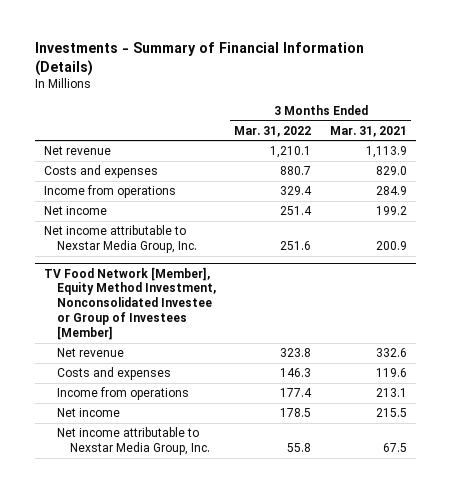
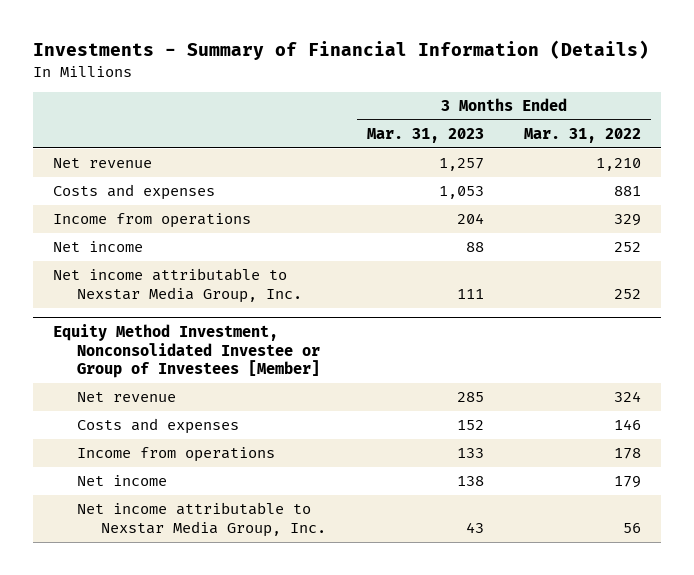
[329,125,407,137] Mar. 31, 2021 -> none
none -> [366,128,484,144] Mar. 31, 2023
[270,146,312,159] 1,210.1 -> [596,158,642,172] 1,210
[280,166,312,176] 880.7 -> [614,186,642,197] 881
[280,186,313,196] 329.4 -> [614,214,642,227] 329
[280,206,313,216] 251.4 -> [614,242,642,253] 252
[280,241,312,251] 251.6 -> [614,289,642,300] 252
[43,266,216,340] TV Food Network [Member], Equity Method Investment, Nonconsolidated Investee or Group of Investees [Member] -> [53,323,321,379] Equity Method Investment, Nonconsolidated Investee or Group of Investees [Member]
[280,348,312,358] 323.8 -> [614,391,642,403] 324
[280,368,312,378] 146.3 -> [614,419,642,431] 146
[280,388,313,398] 177.4 -> [614,448,642,460] 178
[280,408,312,418] 178.5 -> [614,476,642,489] 179
[287,443,312,453] 55.8 -> [623,523,642,534] 56

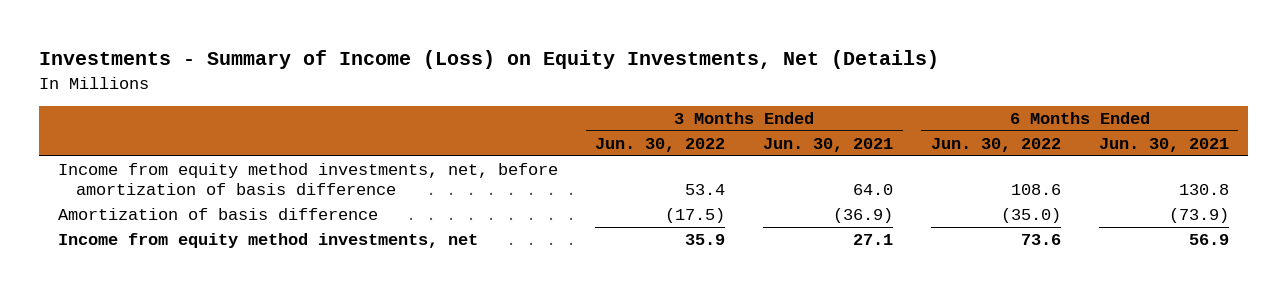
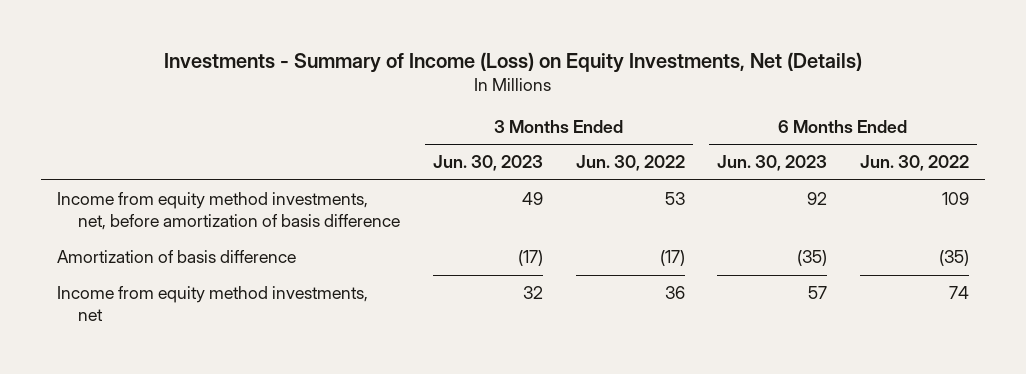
[763,137,894,152] Jun. 30, 2021 -> none
[1098,137,1229,152] Jun. 30, 2021 -> none
none -> [432,155,543,172] Jun. 30, 2023
none -> [717,155,828,172] Jun. 30, 2023
[685,184,726,196] 53.4 -> [664,192,685,206] 53
[1010,184,1061,196] 108.6 -> [941,192,969,206] 109
[665,208,726,224] (17.5) -> [659,250,685,267] (17)
[1000,208,1061,224] (35.0) -> [938,250,969,267] (35)
[685,234,726,246] 35.9 -> [664,286,685,300] 36
[1020,234,1061,246] 73.6 -> [948,286,969,300] 74

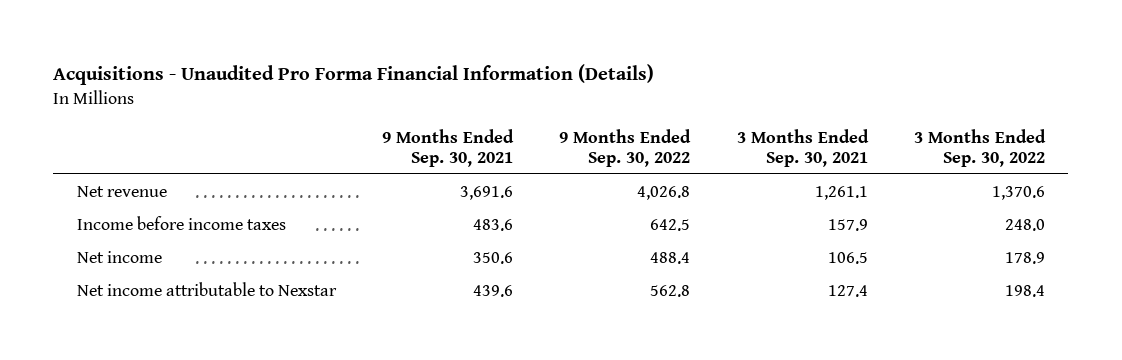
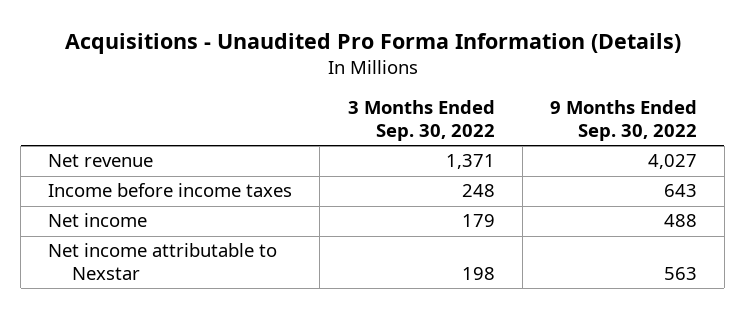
[53,64,655,86] Acquisitions - Unaudited Pro Forma Financial Information (Details) -> [64,33,681,55] Acquisitions - Unaudited Pro Forma Information (Details)
[381,128,514,167] 9 Months Ended Sep. 30, 2021 -> none
[736,128,869,167] 3 Months Ended Sep. 30, 2021 -> none
[637,185,691,200] 4,026.8 -> [647,154,697,170] 4,027
[992,185,1046,200] 1,370.6 -> [445,154,495,170] 1,371
[650,218,691,231] 642.5 -> [663,184,697,198] 643
[1005,218,1046,231] 248.0 -> [461,184,495,198] 248
[650,251,691,264] 488.4 -> [663,214,697,228] 488
[1005,251,1046,264] 178.9 -> [461,214,495,228] 179
[650,284,691,297] 562.8 -> [663,267,697,281] 563
[1005,284,1046,297] 198.4 -> [461,267,495,281] 198

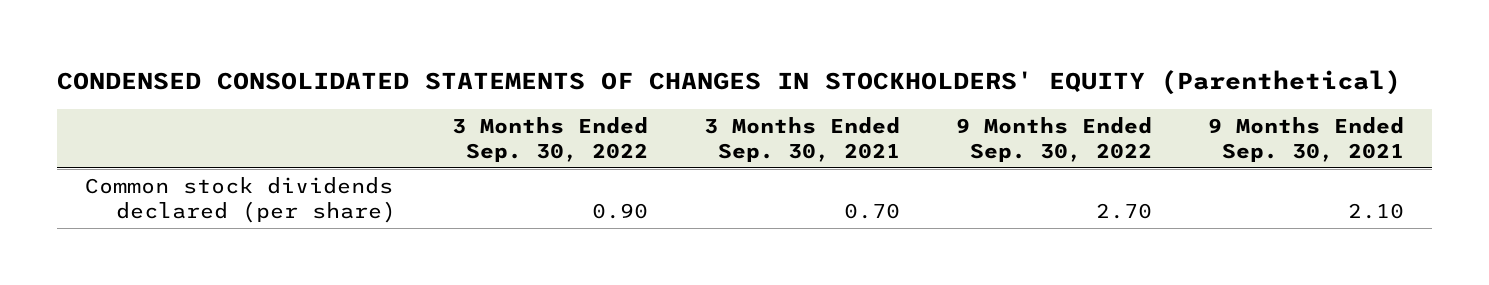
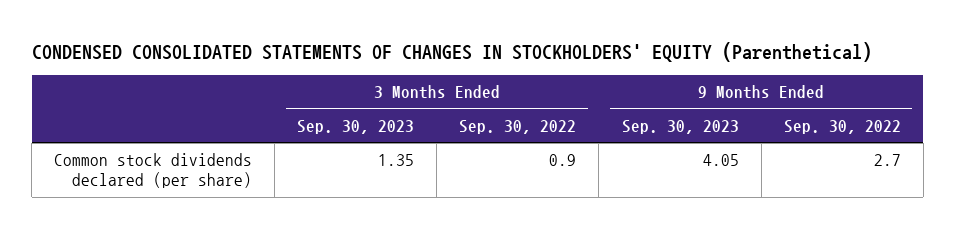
[704,116,901,163] 3 Months Ended Sep. 30, 2021 -> none
[1207,116,1404,163] 9 Months Ended Sep. 30, 2021 -> none
none -> [297,119,415,134] Sep. 30, 2023
none -> [621,119,739,134] Sep. 30, 2023
[592,203,649,220] 0.90 -> [549,154,577,167] 0.9
[1095,203,1152,220] 2.70 -> [873,154,901,167] 2.7

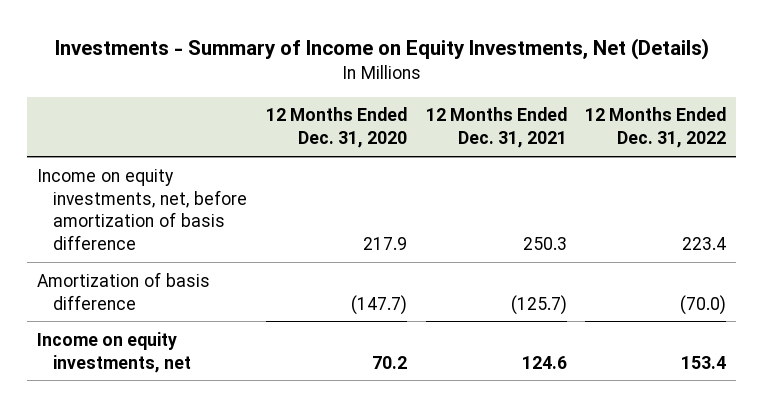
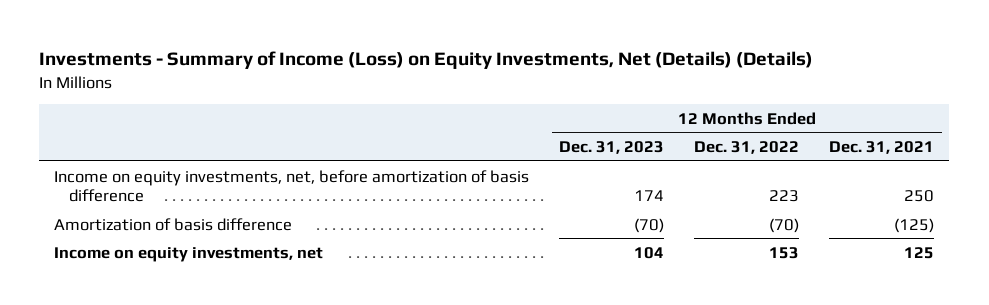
[54,37,709,60] Investments - Summary of Income on Equity Investments, Net (Details) -> [39,51,814,70] Investments - Summary of Income (Loss) on Equity Investments, Net (Details) (Details)
[265,107,407,149] 12 Months Ended Dec. 31, 2020 -> none
none -> [559,141,665,155] Dec. 31, 2023
[522,237,567,251] 250.3 -> [904,190,935,203] 250
[682,237,727,251] 223.4 -> [769,190,800,203] 223
[510,294,567,315] (125.7) -> [894,217,935,233] (125)
[680,294,727,315] (70.0) -> [769,217,800,233] (70)
[521,355,567,369] 124.6 -> [904,246,935,259] 125
[681,355,727,369] 153.4 -> [769,246,800,259] 153

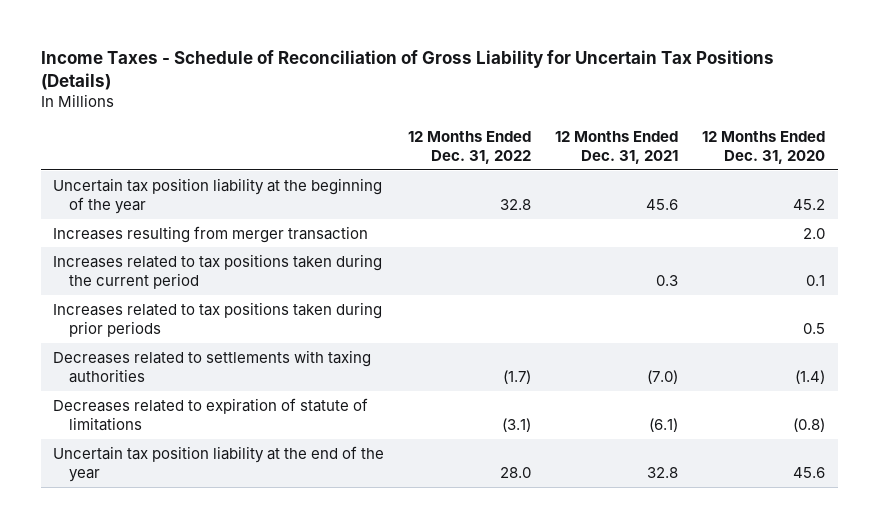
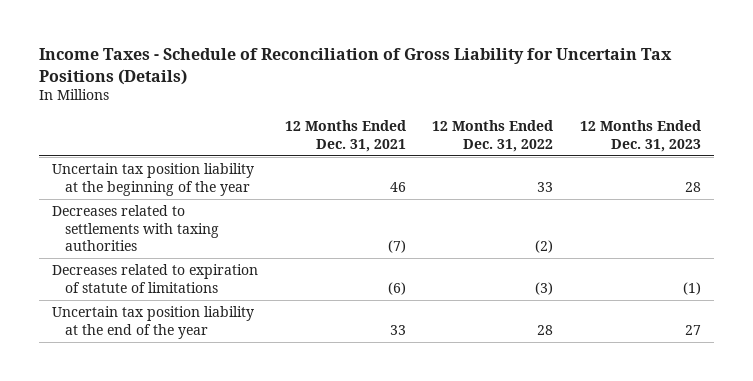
[702,130,826,165] 12 Months Ended Dec. 31, 2020 -> none
none -> [579,120,701,152] 12 Months Ended Dec. 31, 2023
[52,225,368,243] Increases resulting from merger transaction -> none
[52,253,382,289] Increases related to tax positions taken during the current period -> none
[52,301,382,337] Increases related to tax positions taken during prior periods -> none
[500,198,532,210] 32.8 -> [537,181,554,192] 33
[646,198,679,210] 45.6 -> [389,181,406,192] 46
[503,369,532,384] (1.7) -> [535,240,554,254] (2)
[647,369,679,384] (7.0) -> [387,240,406,254] (7)
[502,417,532,432] (3.1) -> [535,281,554,295] (3)
[649,417,679,432] (6.1) -> [387,281,406,295] (6)
[500,466,532,478] 28.0 -> [537,324,554,335] 28
[647,466,679,478] 32.8 -> [389,324,406,335] 33

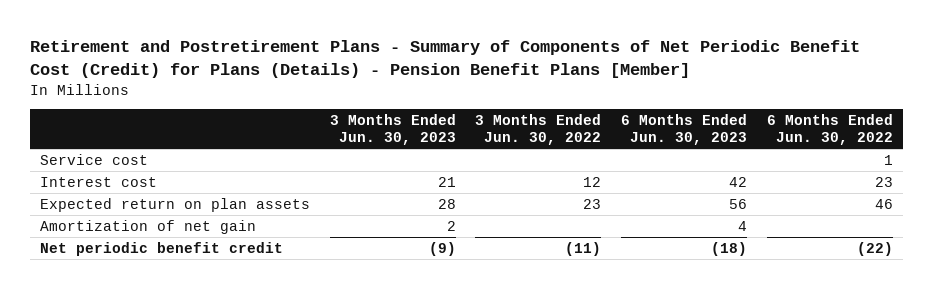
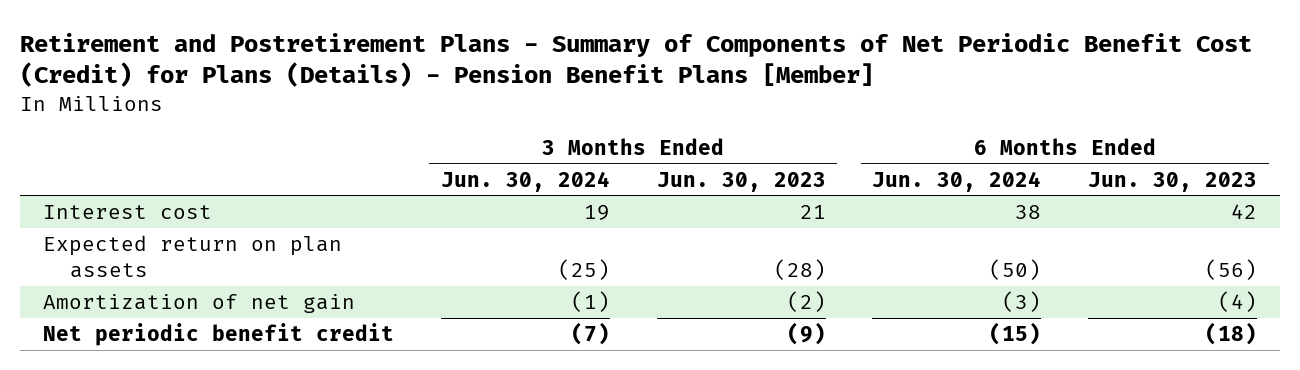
[475,113,602,146] 3 Months Ended Jun. 30, 2022 -> none
[767,113,894,146] 6 Months Ended Jun. 30, 2022 -> none
none -> [440,170,610,192] Jun. 30, 2024
none -> [872,170,1042,192] Jun. 30, 2024
[39,153,148,165] Service cost -> none
[437,198,456,209] 28 -> [773,258,826,280] (28)
[729,198,748,209] 56 -> [1204,258,1257,280] (56)
[446,220,456,231] 2 -> [786,291,826,313] (2)
[738,220,748,231] 4 -> [1217,291,1257,313] (4)

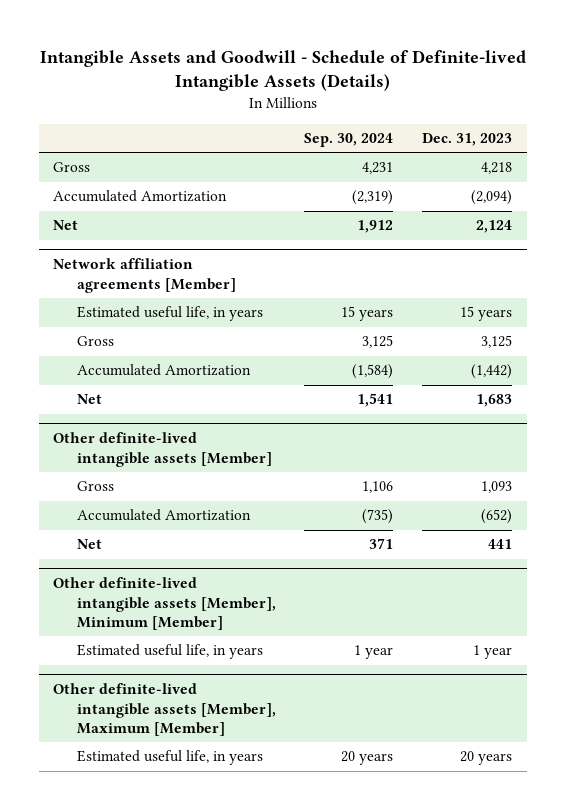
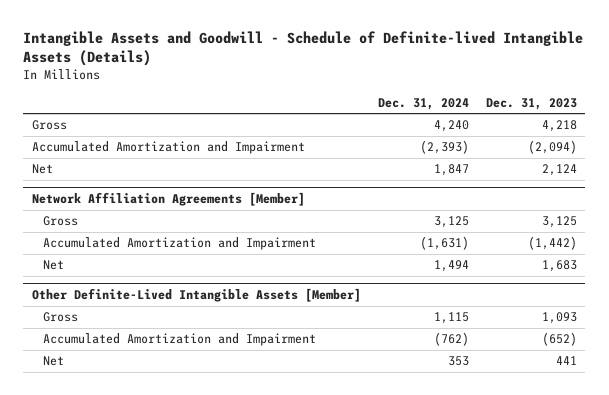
[304,132,394,147] Sep. 30, 2024 -> none
none -> [377,97,469,110] Dec. 31, 2024
[52,190,227,203] Accumulated Amortization -> [31,141,305,155] Accumulated Amortization and Impairment
[76,306,263,322] Estimated useful life, in years -> none
[52,258,236,293] Network affiliation agreements [Member] -> [31,192,305,207] Network Affiliation Agreements [Member]
[76,364,251,377] Accumulated Amortization -> [42,237,316,251] Accumulated Amortization and Impairment
[52,432,272,467] Other definite-lived intangible assets [Member] -> [31,288,361,303] Other Definite-Lived Intangible Assets [Member]
[76,509,251,522] Accumulated Amortization -> [42,333,316,347] Accumulated Amortization and Impairment
[52,577,276,630] Other definite-lived intangible assets [Member], Minimum [Member] -> none
[76,644,263,660] Estimated useful life, in years -> none
[52,683,276,736] Other definite-lived intangible assets [Member], Maximum [Member] -> none
[76,750,263,766] Estimated useful life, in years -> none

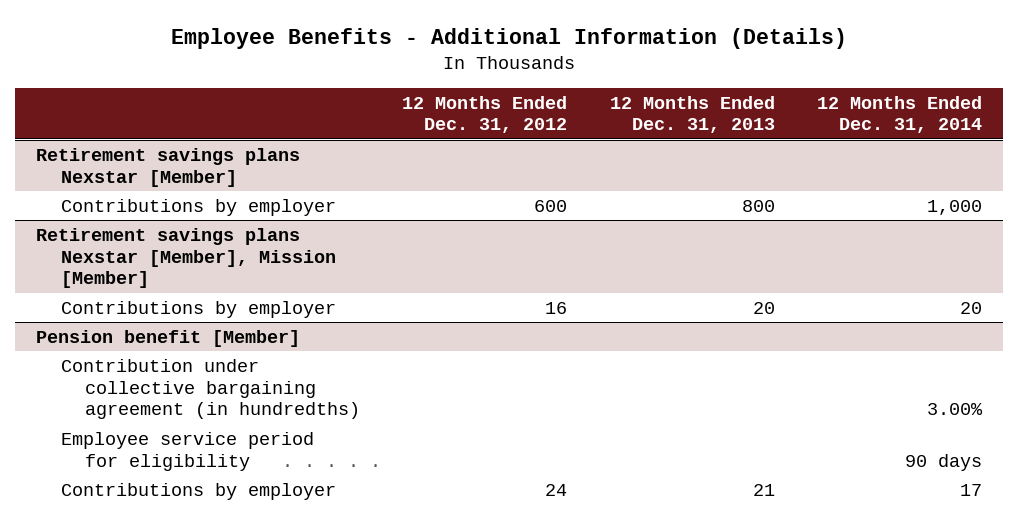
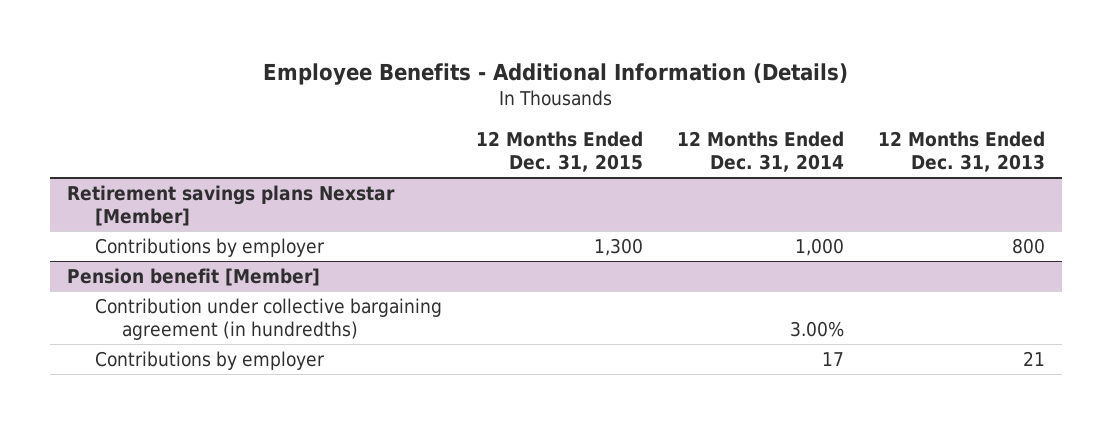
[402,95,568,134] 12 Months Ended Dec. 31, 2012 -> none
none -> [475,130,643,173] 12 Months Ended Dec. 31, 2015
[36,227,336,289] Retirement savings plans Nexstar [Member], Mission [Member] -> none
[60,300,336,318] Contributions by employer -> none
[60,431,314,471] Employee service period for eligibility -> none

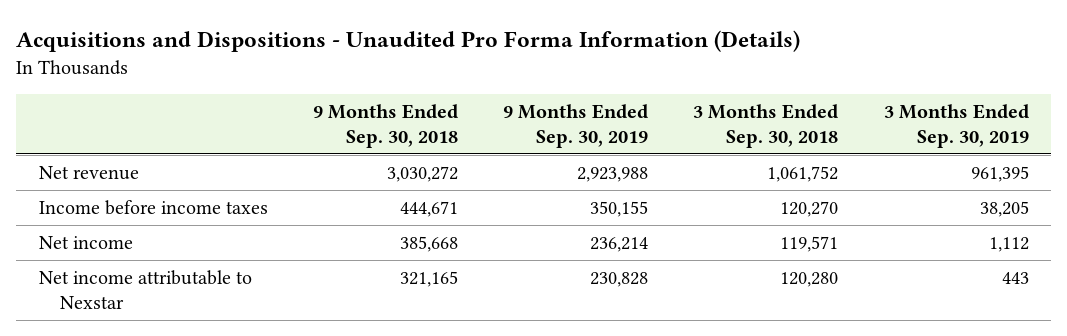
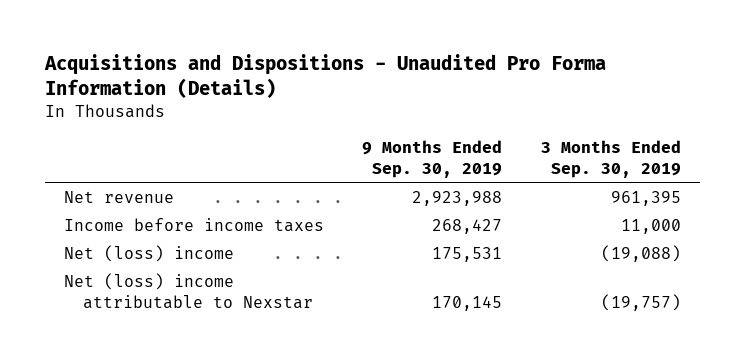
[312,103,458,149] 9 Months Ended Sep. 30, 2018 -> none
[693,103,839,149] 3 Months Ended Sep. 30, 2018 -> none
[590,200,649,217] 350,155 -> [432,218,503,234] 268,427
[979,200,1029,217] 38,205 -> [620,218,681,234] 11,000
[38,235,133,249] Net income -> [64,244,235,262] Net (loss) income
[590,236,649,252] 236,214 -> [432,246,503,262] 175,531
[988,236,1029,252] 1,112 -> [600,244,681,262] (19,088)
[38,269,252,310] Net income attributable to Nexstar -> [64,272,314,309] Net (loss) income attributable to Nexstar
[590,271,649,287] 230,828 -> [432,295,503,311] 170,145
[1001,271,1029,284] 443 -> [600,293,681,311] (19,757)

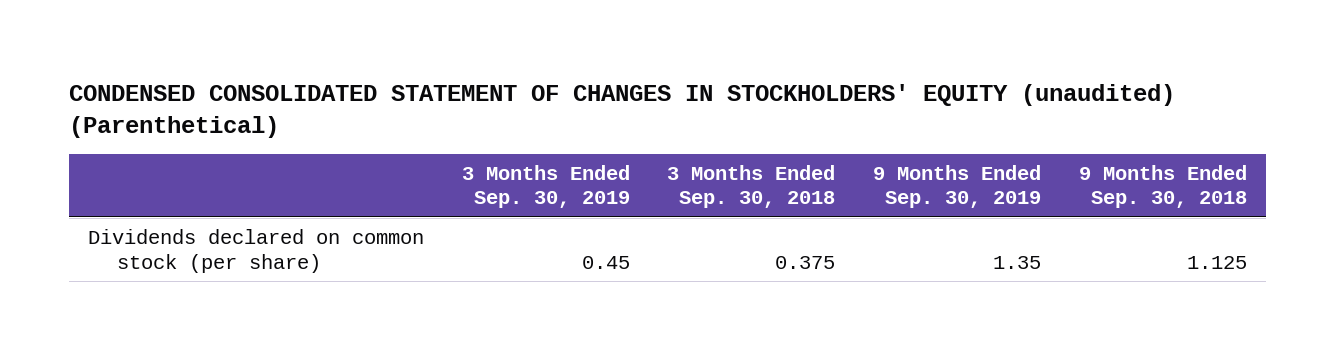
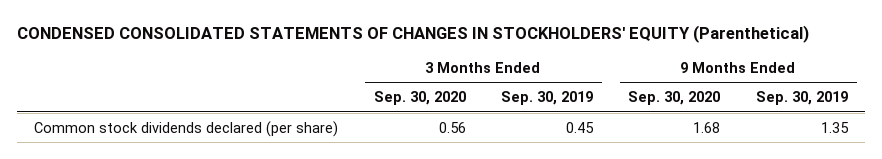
[68,84,1175,139] CONDENSED CONSOLIDATED STATEMENT OF CHANGES IN STOCKHOLDERS' EQUITY (unaudited) (Parenthetical) -> [16,25,809,44] CONDENSED CONSOLIDATED STATEMENTS OF CHANGES IN STOCKHOLDERS' EQUITY (Parenthetical)
[667,164,836,209] 3 Months Ended Sep. 30, 2018 -> none
[1078,164,1247,209] 9 Months Ended Sep. 30, 2018 -> none
none -> [373,91,466,106] Sep. 30, 2020
none -> [628,91,721,106] Sep. 30, 2020
[87,229,424,273] Dividends declared on common stock (per share) -> [34,120,339,137] Common stock dividends declared (per share)

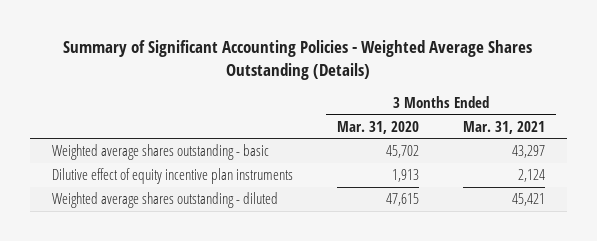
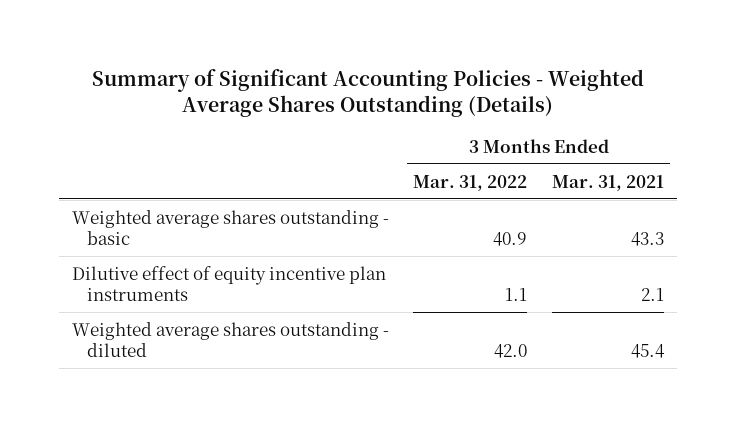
[336,120,419,134] Mar. 31, 2020 -> none
none -> [413,174,528,191] Mar. 31, 2022
[511,145,545,159] 43,297 -> [631,232,665,247] 43.3
[517,169,545,183] 2,124 -> [641,288,665,302] 2.1
[511,193,545,207] 45,421 -> [631,344,666,359] 45.4

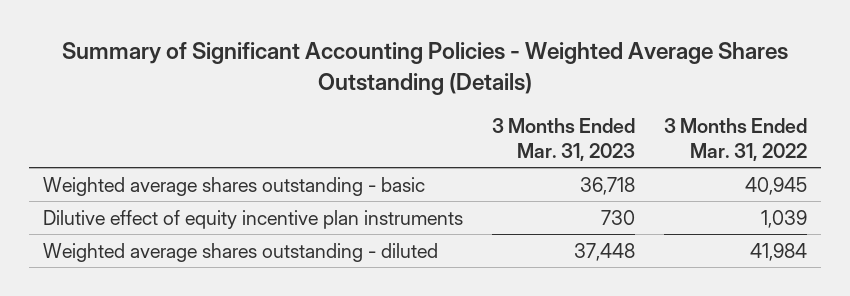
[552,174,665,191] Mar. 31, 2021 -> none
none -> [491,117,635,162] 3 Months Ended Mar. 31, 2023
[493,232,528,247] 40.9 -> [744,176,807,195] 40,945
[505,288,528,302] 1.1 -> [760,209,807,228] 1,039
[494,344,528,359] 42.0 -> [749,242,807,261] 41,984

